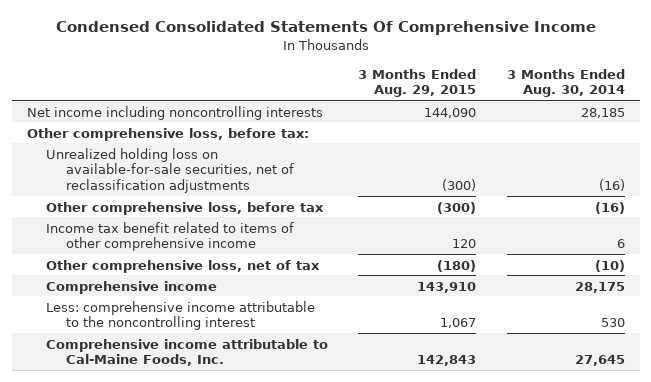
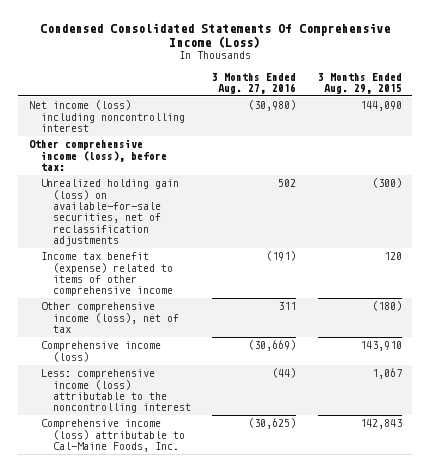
[55,21,596,36] Condensed Consolidated Statements Of Comprehensive Income -> [40,22,391,48] Condensed Consolidated Statements Of Comprehensive Income (Loss)
[506,68,625,98] 3 Months Ended Aug. 30, 2014 -> none
none -> [212,72,297,94] 3 Months Ended Aug. 27, 2016
[46,201,325,215] Other comprehensive loss, before tax -> none
[26,105,323,120] Net income including noncontrolling interests -> [29,100,185,133] Net income (loss) including noncontrolling interest
[26,127,309,141] Other comprehensive loss, before tax: -> [29,139,167,172] Other comprehensive income (loss), before tax:
[46,147,294,194] Unrealized holding loss on available-for-sale securities, net of reclassification adjustments -> [40,179,179,247] Unrealized holding gain (loss) on available-for-sale securities, net of reclassification adjustments
[46,221,295,252] Income tax benefit related to items of other comprehensive income -> [40,252,173,297] Income tax benefit (expense) related to items of other comprehensive income
[46,259,321,273] Other comprehensive loss, net of tax -> [40,302,179,334] Other comprehensive income (loss), net of tax
[46,280,218,294] Comprehensive income -> [40,341,161,362] Comprehensive income (loss)
[46,300,316,331] Less: comprehensive income attributable to the noncontrolling interest -> [40,369,191,414] Less: comprehensive income (loss) attributable to the noncontrolling interest
[46,338,329,367] Comprehensive income attributable to Cal-Maine Foods, Inc. -> [40,419,185,453] Comprehensive income (loss) attributable to Cal-Maine Foods, Inc.

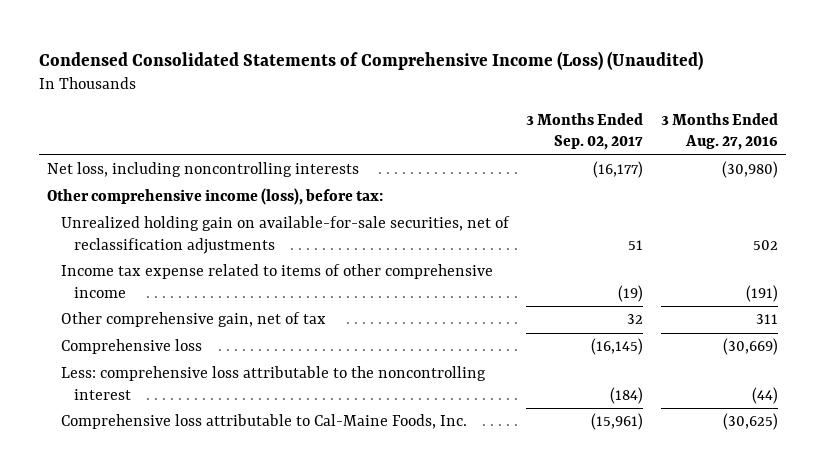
[40,22,391,48] Condensed Consolidated Statements Of Comprehensive Income (Loss) -> [38,50,703,70] Condensed Consolidated Statements of Comprehensive Income (Loss) (Unaudited)
[317,72,402,94] 3 Months Ended Aug. 29, 2015 -> none
none -> [526,112,644,151] 3 Months Ended Sep. 02, 2017
[29,100,185,133] Net income (loss) including noncontrolling interest -> [47,162,360,178] Net loss, including noncontrolling interests
[40,179,179,247] Unrealized holding gain (loss) on available-for-sale securities, net of reclassification adjustments -> [60,216,510,254] Unrealized holding gain on available-for-sale securities, net of reclassification adjustments
[40,252,173,297] Income tax benefit (expense) related to items of other comprehensive income -> [60,264,493,298] Income tax expense related to items of other comprehensive income
[40,302,179,334] Other comprehensive income (loss), net of tax -> [60,312,326,328] Other comprehensive gain, net of tax
[40,341,161,362] Comprehensive income (loss) -> [60,339,202,355] Comprehensive loss
[40,369,191,414] Less: comprehensive income (loss) attributable to the noncontrolling interest -> [60,366,486,400] Less: comprehensive loss attributable to the noncontrolling interest
[40,419,185,453] Comprehensive income (loss) attributable to Cal-Maine Foods, Inc. -> [60,414,467,430] Comprehensive loss attributable to Cal-Maine Foods, Inc.

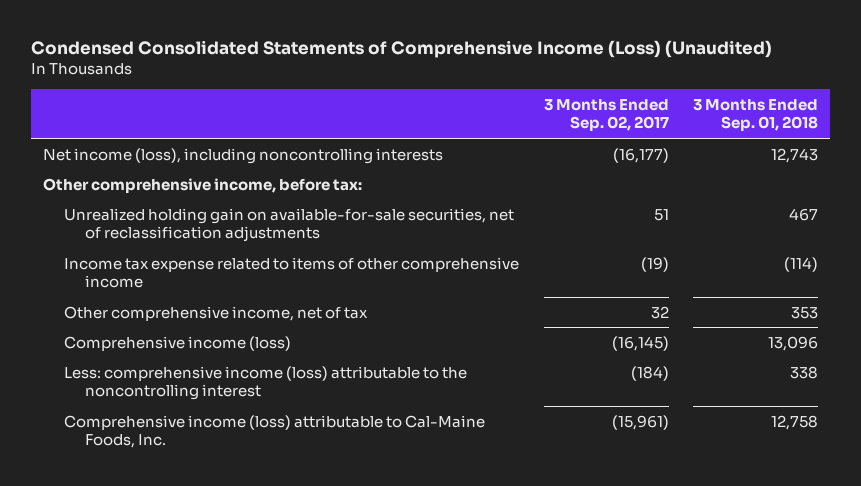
[660,112,778,151] 3 Months Ended Aug. 27, 2016 -> none
none -> [692,98,818,132] 3 Months Ended Sep. 01, 2018
[47,162,360,178] Net loss, including noncontrolling interests -> [43,147,444,164] Net income (loss), including noncontrolling interests
[47,188,384,206] Other comprehensive income (loss), before tax: -> [43,177,363,193] Other comprehensive income, before tax:
[60,312,326,328] Other comprehensive gain, net of tax -> [64,305,369,321] Other comprehensive income, net of tax
[60,339,202,355] Comprehensive loss -> [64,335,292,351] Comprehensive income (loss)
[60,366,486,400] Less: comprehensive loss attributable to the noncontrolling interest -> [64,365,468,401] Less: comprehensive income (loss) attributable to the noncontrolling interest
[60,414,467,430] Comprehensive loss attributable to Cal-Maine Foods, Inc. -> [64,414,486,449] Comprehensive income (loss) attributable to Cal-Maine Foods, Inc.

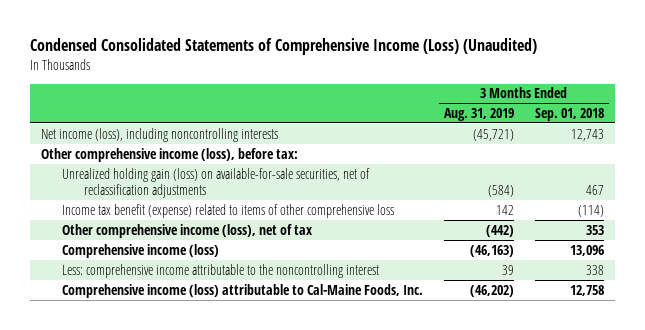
[543,98,669,132] 3 Months Ended Sep. 02, 2017 -> none
none -> [444,107,515,121] Aug. 31, 2019
[43,177,363,193] Other comprehensive income, before tax: -> [40,147,298,162] Other comprehensive income (loss), before tax:
[64,207,515,243] Unrealized holding gain on available-for-sale securities, net of reclassification adjustments -> [62,167,371,198] Unrealized holding gain (loss) on available-for-sale securities, net of reclassification adjustments
[64,256,520,289] Income tax expense related to items of other comprehensive income -> [62,203,395,218] Income tax benefit (expense) related to items of other comprehensive loss
[64,305,369,321] Other comprehensive income, net of tax -> [62,223,313,238] Other comprehensive income (loss), net of tax
[64,365,468,401] Less: comprehensive income (loss) attributable to the noncontrolling interest -> [62,263,380,278] Less: comprehensive income attributable to the noncontrolling interest

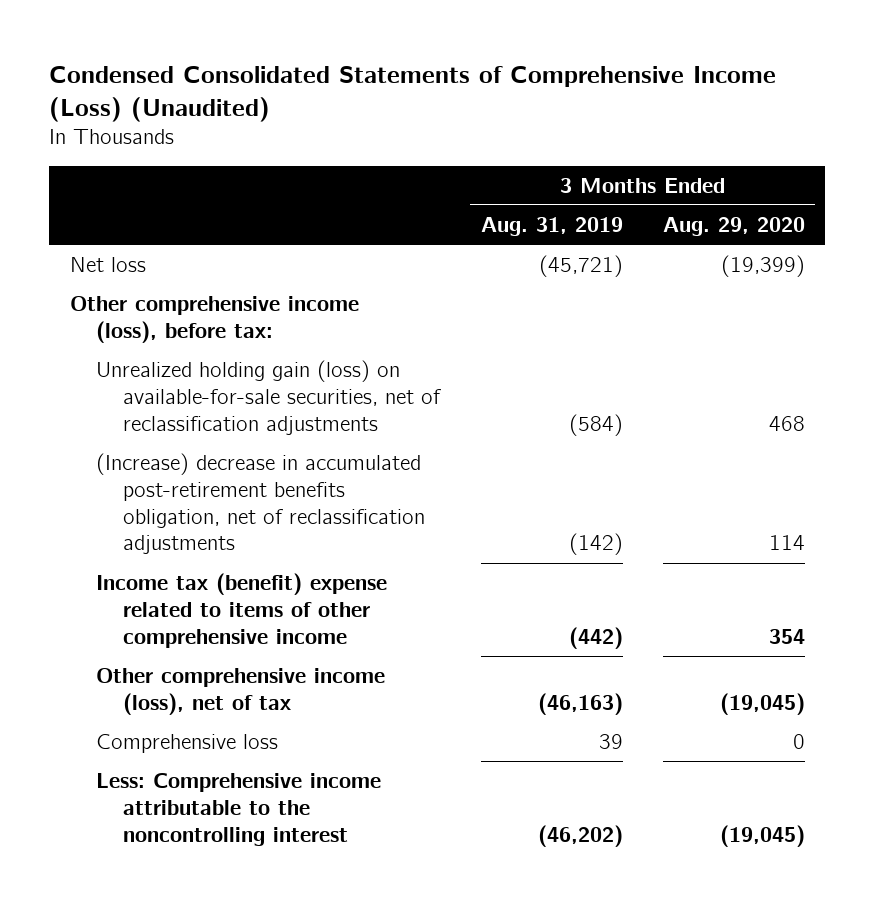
[535,107,605,121] Sep. 01, 2018 -> none
none -> [662,216,805,236] Aug. 29, 2020
[40,127,278,142] Net income (loss), including noncontrolling interests -> [69,257,146,273] Net loss
[62,243,220,258] Comprehensive income (loss) -> none
none -> [96,453,426,555] (Increase) decrease in accumulated post-retirement benefits obligation, net of reclassification adjustments
[62,203,395,218] Income tax benefit (expense) related to items of other comprehensive loss -> [96,573,388,648] Income tax (benefit) expense related to items of other comprehensive income
[496,204,515,215] 142 -> [568,626,623,649] (442)
[486,224,515,237] (442) -> [537,692,623,715] (46,163)
[62,263,380,278] Less: comprehensive income attributable to the noncontrolling interest -> [96,734,279,754] Comprehensive loss
[62,283,424,298] Comprehensive income (loss) attributable to Cal-Maine Foods, Inc. -> [96,773,382,846] Less: Comprehensive income attributable to the noncontrolling interest

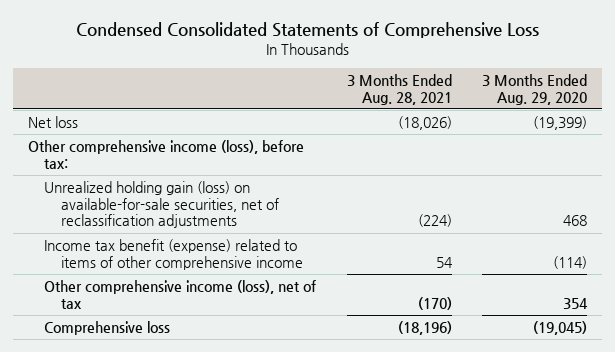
[49,65,777,122] Condensed Consolidated Statements of Comprehensive Income (Loss) (Unaudited) -> [75,21,539,38] Condensed Consolidated Statements of Comprehensive Loss
[480,216,623,236] Aug. 31, 2019 -> none
none -> [346,73,452,105] 3 Months Ended Aug. 28, 2021
[96,453,426,555] (Increase) decrease in accumulated post-retirement benefits obligation, net of reclassification adjustments -> none
[96,668,386,715] Other comprehensive income (loss), net of tax -> none
[96,773,382,846] Less: Comprehensive income attributable to the noncontrolling interest -> none
none -> [44,239,303,270] Income tax benefit (expense) related to items of other comprehensive income
[96,573,388,648] Income tax (benefit) expense related to items of other comprehensive income -> [44,280,317,309] Other comprehensive income (loss), net of tax
[792,734,805,750] 0 -> [533,321,588,336] (19,045)

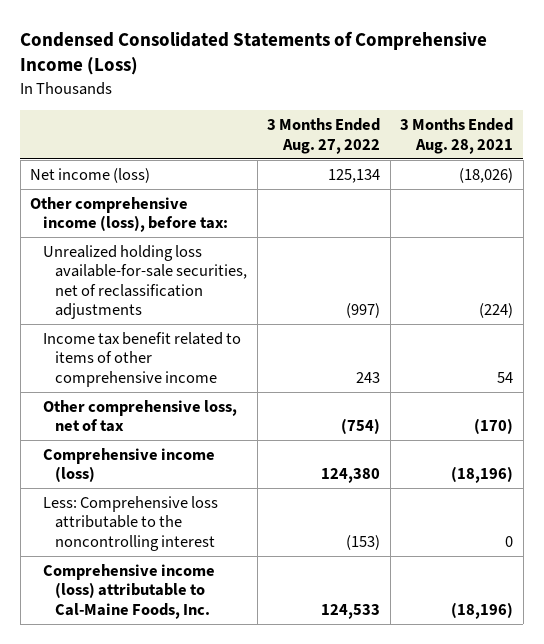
[75,21,539,38] Condensed Consolidated Statements of Comprehensive Loss -> [20,30,488,76] Condensed Consolidated Statements of Comprehensive Income (Loss)
[482,73,588,105] 3 Months Ended Aug. 29, 2020 -> none
none -> [267,118,381,154] 3 Months Ended Aug. 27, 2022
[27,116,78,129] Net loss -> [30,167,151,183] Net income (loss)
[44,181,279,229] Unrealized holding gain (loss) on available-for-sale securities, net of reclassification adjustments -> [42,244,247,320] Unrealized holding loss available-for-sale securities, net of reclassification adjustments
[44,239,303,270] Income tax benefit (expense) related to items of other comprehensive income -> [42,331,241,387] Income tax benefit related to items of other comprehensive income
[44,280,317,309] Other comprehensive income (loss), net of tax -> [42,399,237,433] Other comprehensive loss, net of tax
none -> [42,447,215,483] Comprehensive income (loss)
none -> [42,495,218,551] Less: Comprehensive loss attributable to the noncontrolling interest
[44,321,171,336] Comprehensive loss -> [42,563,215,619] Comprehensive income (loss) attributable to Cal-Maine Foods, Inc.

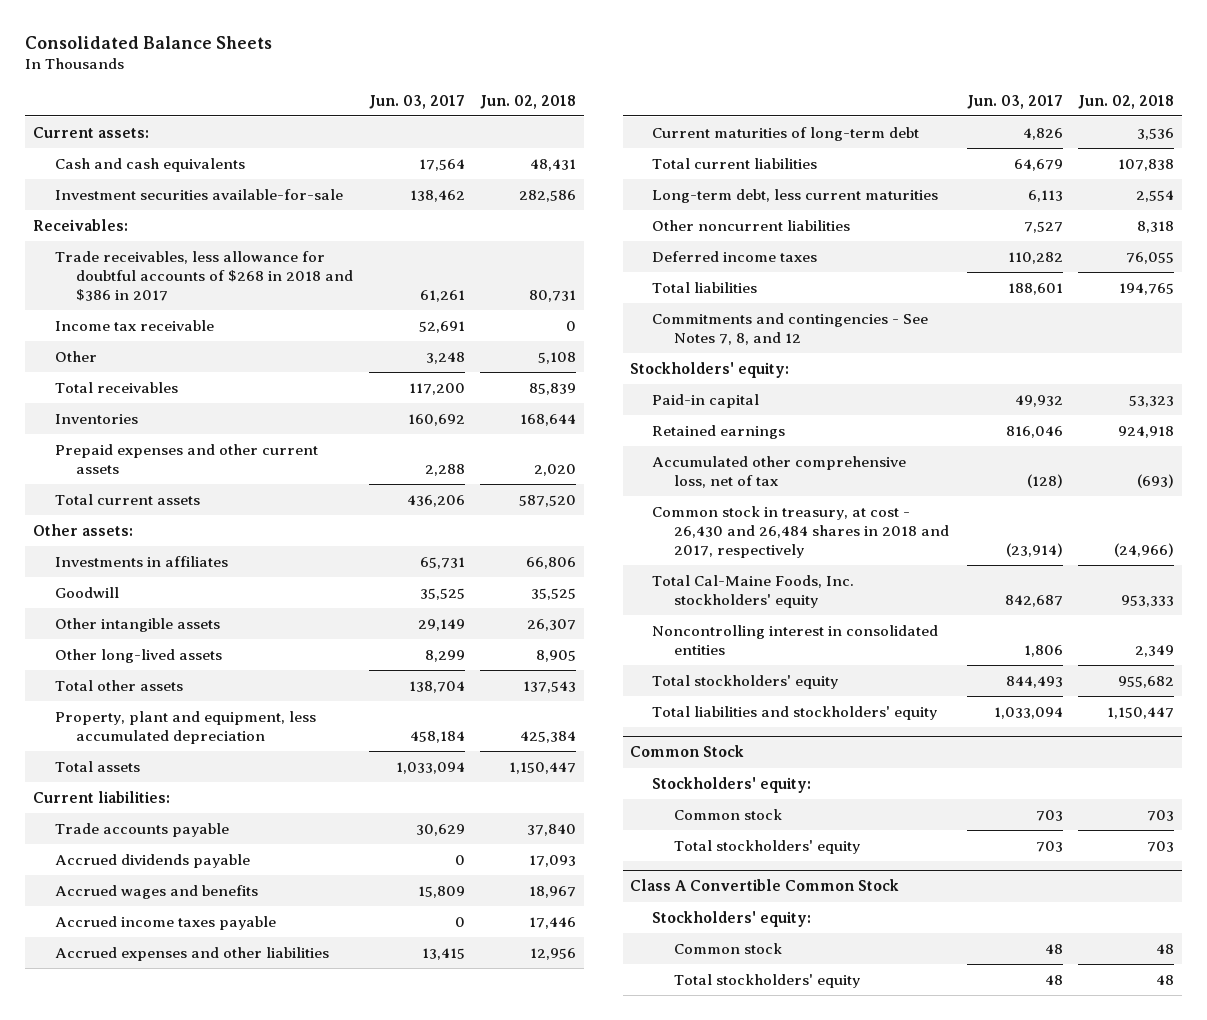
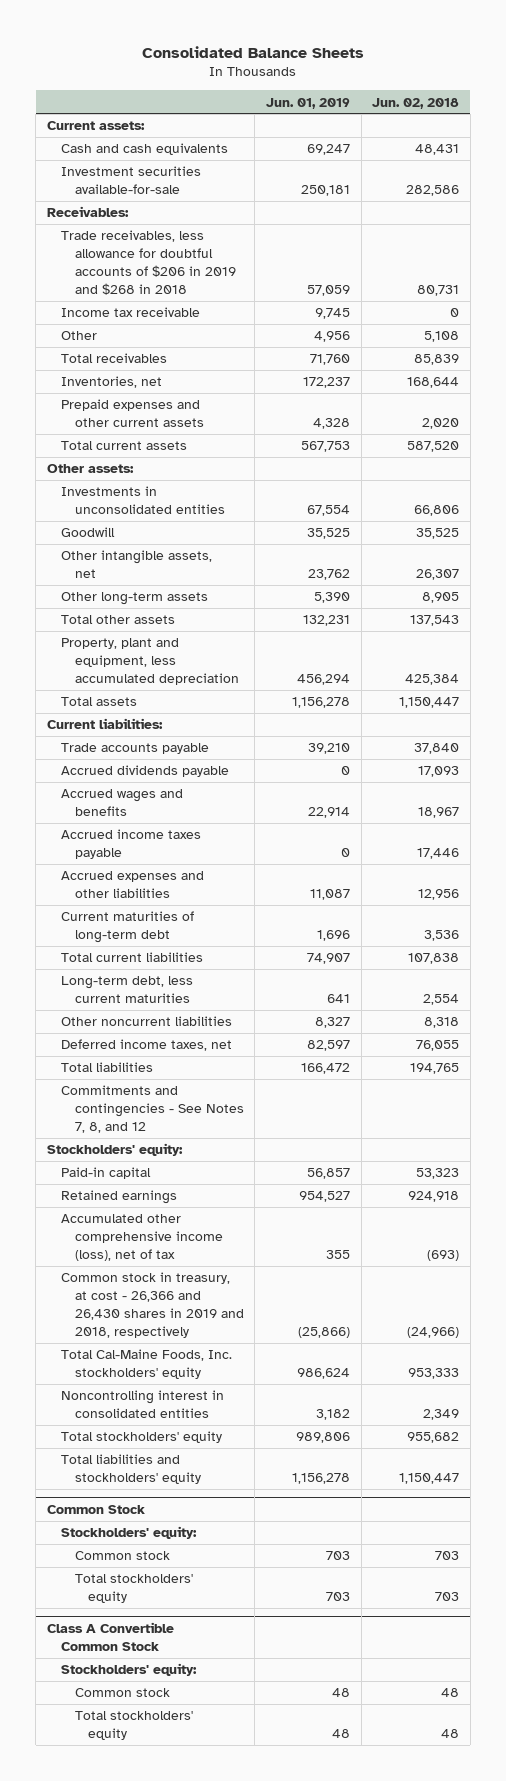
[368,94,465,109] Jun. 03, 2017 -> none
none -> [265,97,350,109] Jun. 01, 2019
[54,250,354,302] Trade receivables, less allowance for doubtful accounts of $268 in 2018 and $386 in 2017 -> [60,230,236,295] Trade receivables, less allowance for doubtful accounts of $206 in 2019 and $268 in 2018
[54,413,138,424] Inventories -> [60,376,162,389] Inventories, net
[54,555,228,567] Investments in affiliates -> [60,486,225,515] Investments in unconsolidated entities
[54,617,220,632] Other intangible assets -> [60,550,212,579] Other intangible assets, net
[54,648,222,663] Other long-lived assets -> [60,592,208,606] Other long-term assets
[652,250,818,262] Deferred income taxes -> [60,1039,232,1052] Deferred income taxes, net
[652,455,907,488] Accumulated other comprehensive loss, net of tax -> [60,1214,223,1261] Accumulated other comprehensive income (loss), net of tax
[652,505,950,559] Common stock in treasury, at cost - 26,430 and 26,484 shares in 2018 and 2017, respectively -> [60,1272,244,1338] Common stock in treasury, at cost - 26,366 and 26,430 shares in 2019 and 2018, respectively

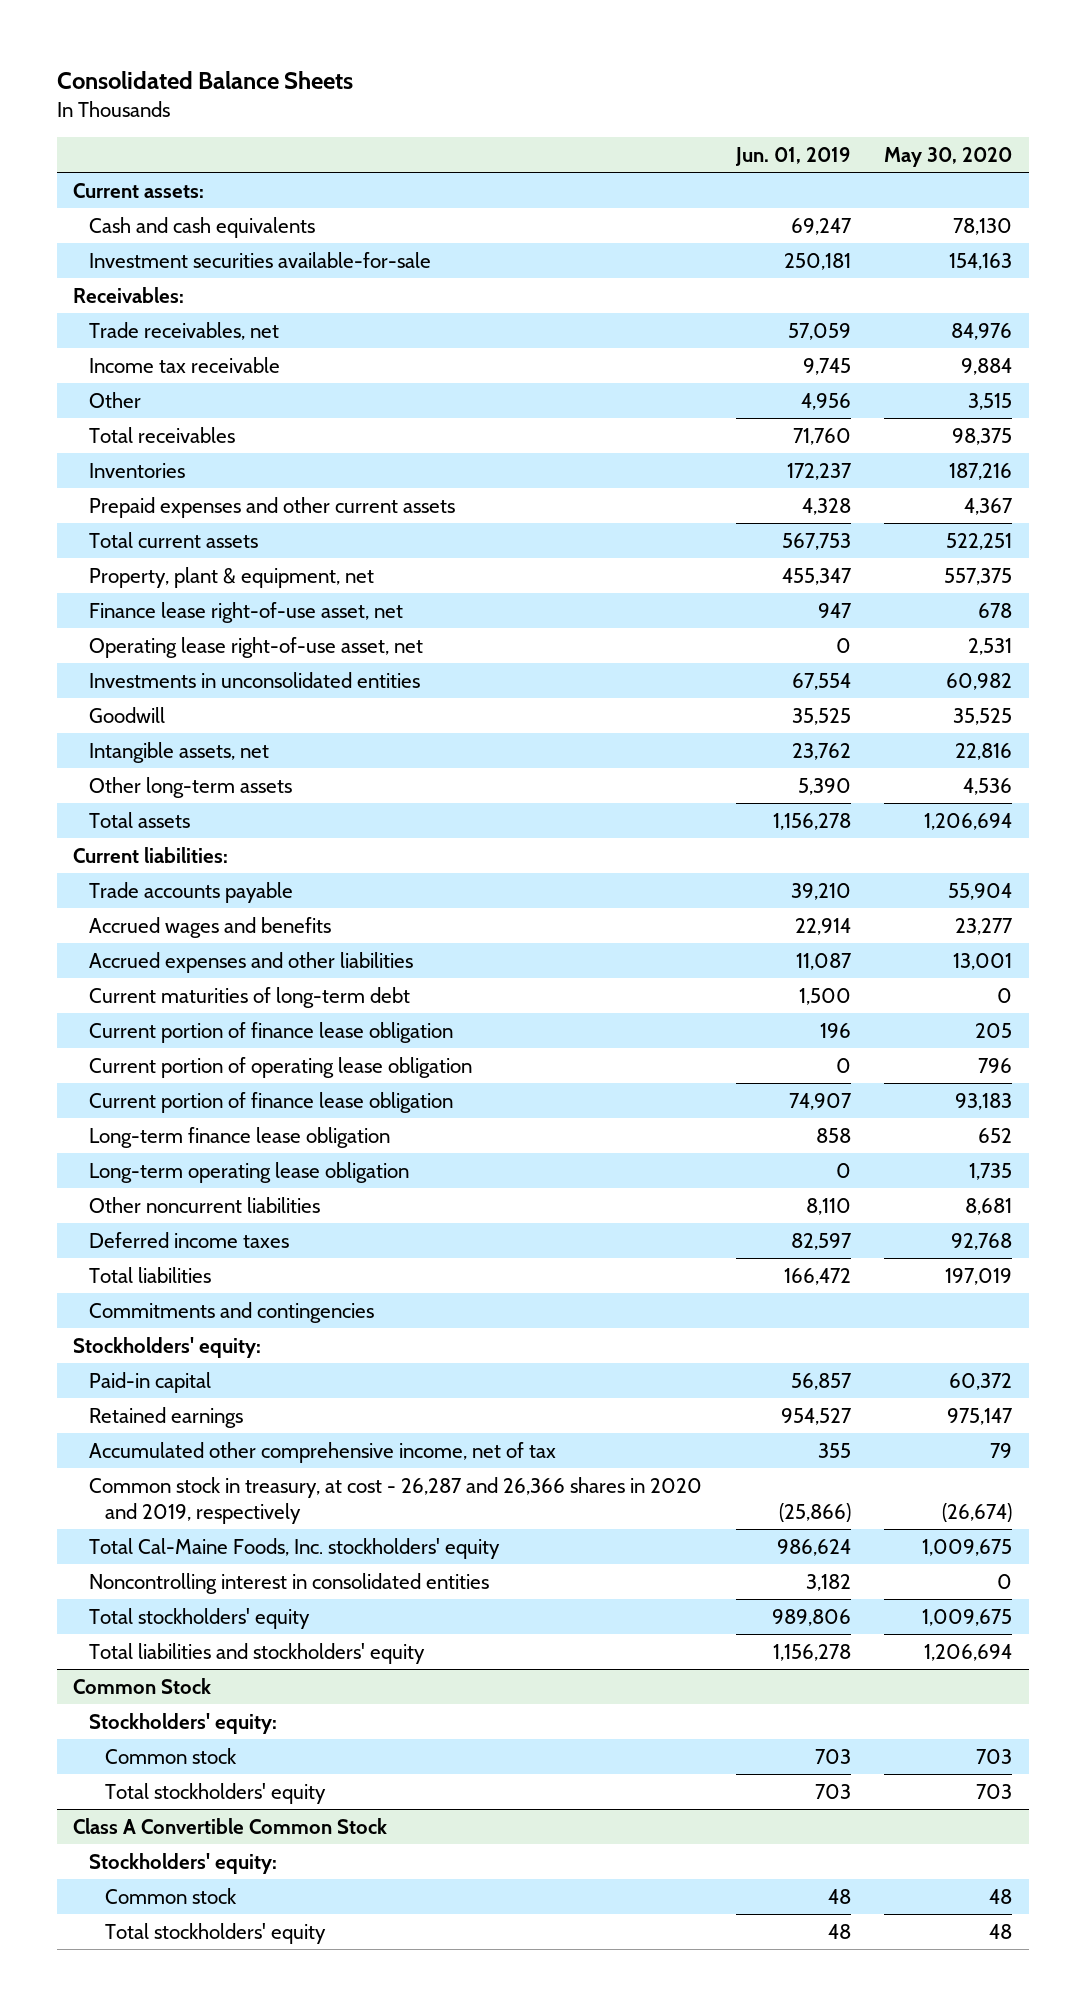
[372,97,460,109] Jun. 02, 2018 -> none
none -> [884,146,1013,167] May 30, 2020
[60,230,236,295] Trade receivables, less allowance for doubtful accounts of $206 in 2019 and $268 in 2018 -> [89,321,280,340] Trade receivables, net
[60,376,162,389] Inventories, net -> [89,462,186,478] Inventories
[47,464,135,474] Other assets: -> none
none -> [89,566,375,588] Property, plant & equipment, net
none -> [89,601,404,623] Finance lease right-of-use asset, net
none -> [89,636,424,658] Operating lease right-of-use asset, net
[60,550,212,579] Other intangible assets, net -> [89,741,270,763] Intangible assets, net
[60,615,175,625] Total other assets -> none
[60,638,239,685] Property, plant and equipment, less accumulated depreciation -> none
[60,765,229,778] Accrued dividends payable -> none
[60,829,201,860] Accrued income taxes payable -> none
[60,976,193,1004] Long-term debt, less current maturities -> none
[316,930,350,942] 1,696 -> [798,987,851,1005] 1,500
none -> [89,1021,454,1043] Current portion of finance lease obligation
none -> [89,1056,473,1078] Current portion of operating lease obligation
[60,952,203,963] Total current liabilities -> [89,1091,454,1113] Current portion of finance lease obligation
none -> [89,1126,391,1148] Long-term finance lease obligation
none -> [89,1161,410,1183] Long-term operating lease obligation
[314,1017,350,1029] 8,327 -> [805,1197,851,1215] 8,110
[60,1039,232,1052] Deferred income taxes, net -> [89,1231,290,1248] Deferred income taxes
[60,1085,244,1133] Commitments and contingencies - See Notes 7, 8, and 12 -> [89,1301,375,1323] Commitments and contingencies
[60,1214,223,1261] Accumulated other comprehensive income (loss), net of tax -> [89,1441,557,1463] Accumulated other comprehensive income, net of tax
[60,1272,244,1338] Common stock in treasury, at cost - 26,366 and 26,430 shares in 2019 and 2018, respectively -> [89,1476,703,1524] Common stock in treasury, at cost - 26,287 and 26,366 shares in 2020 and 2019, respectively

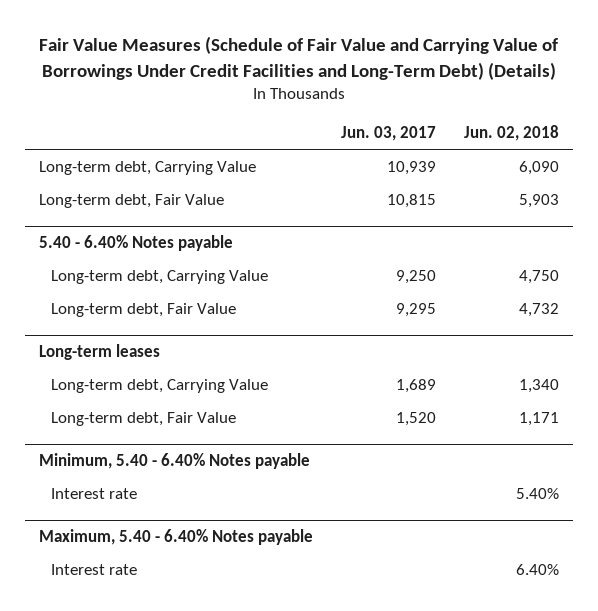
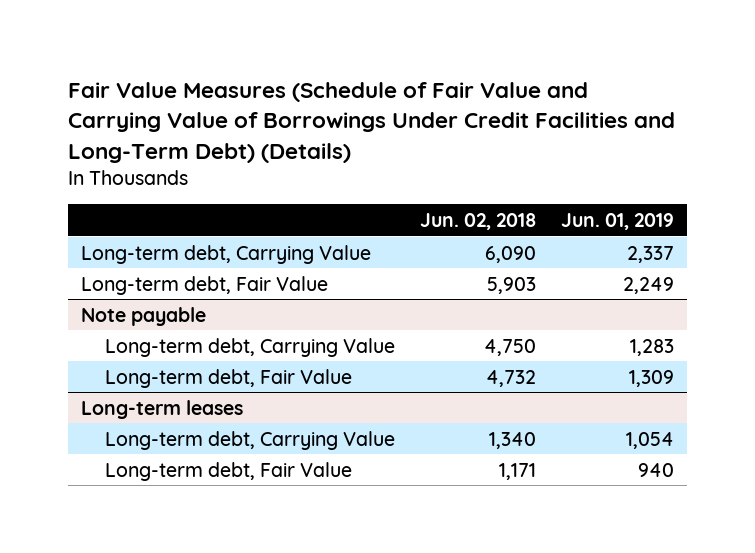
[341,126,437,142] Jun. 03, 2017 -> none
none -> [561,213,675,231] Jun. 01, 2019
[39,235,234,252] 5.40 - 6.40% Notes payable -> [80,306,206,326] Note payable
[39,453,311,470] Minimum, 5.40 - 6.40% Notes payable -> none
[51,487,138,499] Interest rate -> none
[39,529,314,546] Maximum, 5.40 - 6.40% Notes payable -> none
[51,563,138,575] Interest rate -> none

